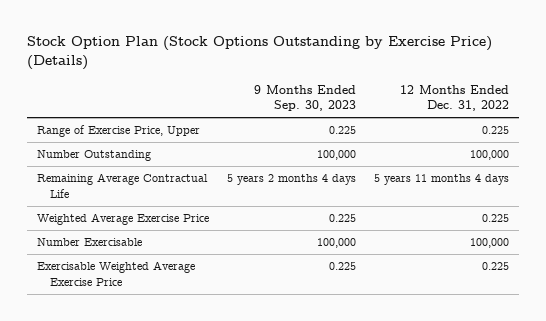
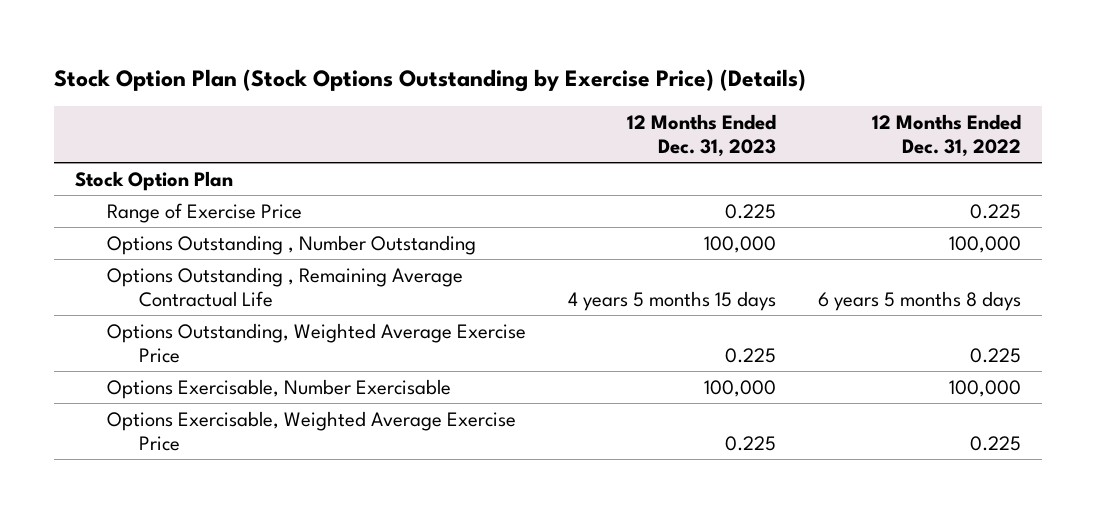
[254,84,357,112] 9 Months Ended Sep. 30, 2023 -> none
none -> [627,113,777,157] 12 Months Ended Dec. 31, 2023
none -> [75,170,234,191] Stock Option Plan
[36,125,200,138] Range of Exercise Price, Upper -> [107,202,303,223] Range of Exercise Price
[36,150,151,162] Number Outstanding -> [107,234,477,255] Options Outstanding , Number Outstanding
[36,173,208,198] Remaining Average Contractual Life -> [107,266,464,307] Options Outstanding , Remaining Average Contractual Life
[374,174,510,186] 5 years 11 months 4 days -> [818,290,1022,311] 6 years 5 months 8 days
[36,213,209,226] Weighted Average Exercise Price -> [107,322,527,363] Options Outstanding, Weighted Average Exercise Price
[36,238,142,247] Number Exercisable -> [107,378,452,399] Options Exercisable, Number Exercisable
[36,261,195,286] Exercisable Weighted Average Exercise Price -> [107,410,517,451] Options Exercisable, Weighted Average Exercise Price

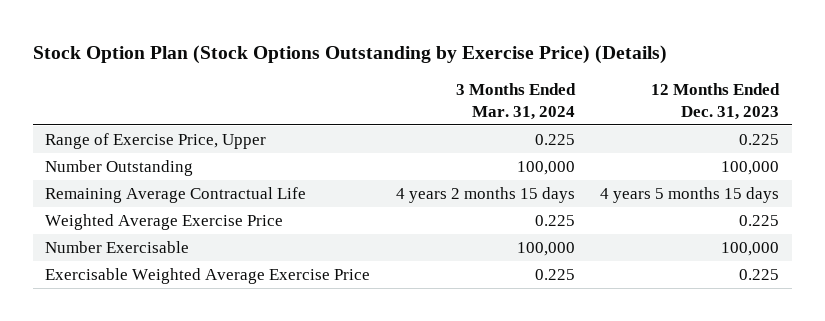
[872,113,1022,157] 12 Months Ended Dec. 31, 2022 -> none
none -> [455,82,576,120] 3 Months Ended Mar. 31, 2024
[75,170,234,191] Stock Option Plan -> none
[107,202,303,223] Range of Exercise Price -> [45,133,267,150] Range of Exercise Price, Upper
[107,234,477,255] Options Outstanding , Number Outstanding -> [45,160,194,177] Number Outstanding
[107,266,464,307] Options Outstanding , Remaining Average Contractual Life -> [45,187,307,204] Remaining Average Contractual Life
[107,322,527,363] Options Outstanding, Weighted Average Exercise Price -> [45,214,284,231] Weighted Average Exercise Price
[107,378,452,399] Options Exercisable, Number Exercisable -> [45,241,190,254] Number Exercisable
[107,410,517,451] Options Exercisable, Weighted Average Exercise Price -> [45,268,371,285] Exercisable Weighted Average Exercise Price

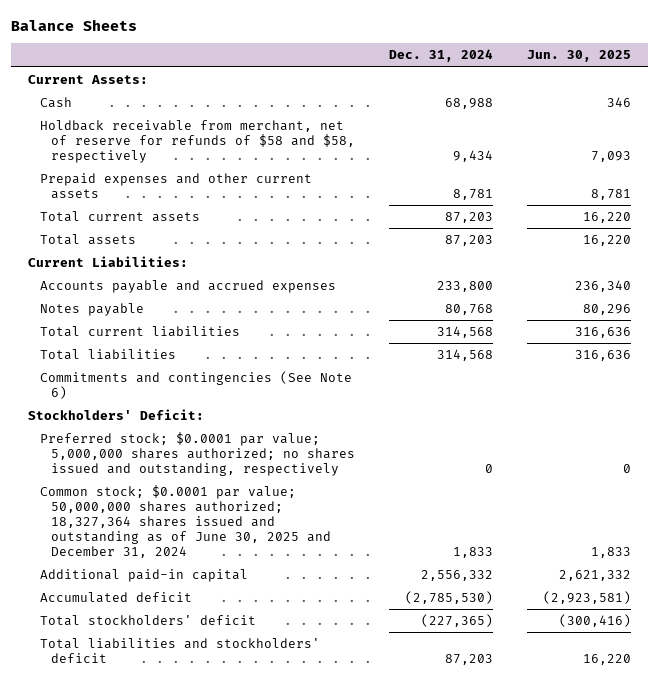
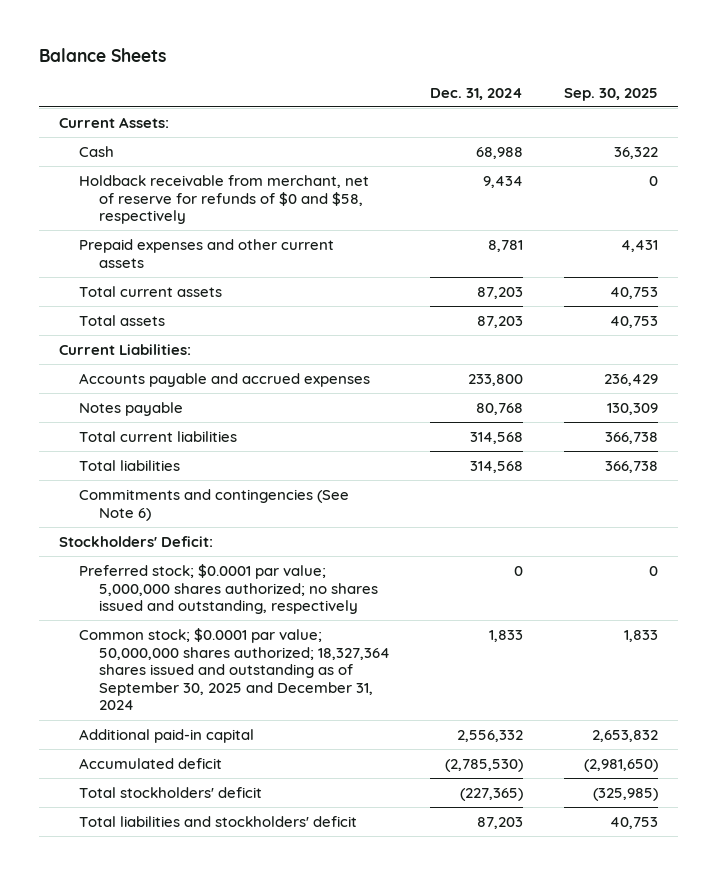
[527,50,632,63] Jun. 30, 2025 -> none
none -> [563,87,658,101] Sep. 30, 2025
[39,120,356,164] Holdback receivable from merchant, net of reserve for refunds of $58 and $58, respectively -> [79,174,370,225] Holdback receivable from merchant, net of reserve for refunds of $0 and $58, respectively
[39,485,332,559] Common stock; $0.0001 par value; 50,000,000 shares authorized; 18,327,364 shares issued and outstanding as of June 30, 2025 and December 31, 2024 -> [79,627,391,711] Common stock; $0.0001 par value; 50,000,000 shares authorized; 18,327,364 shares issued and outstanding as of September 30, 2025 and December 31, 2024

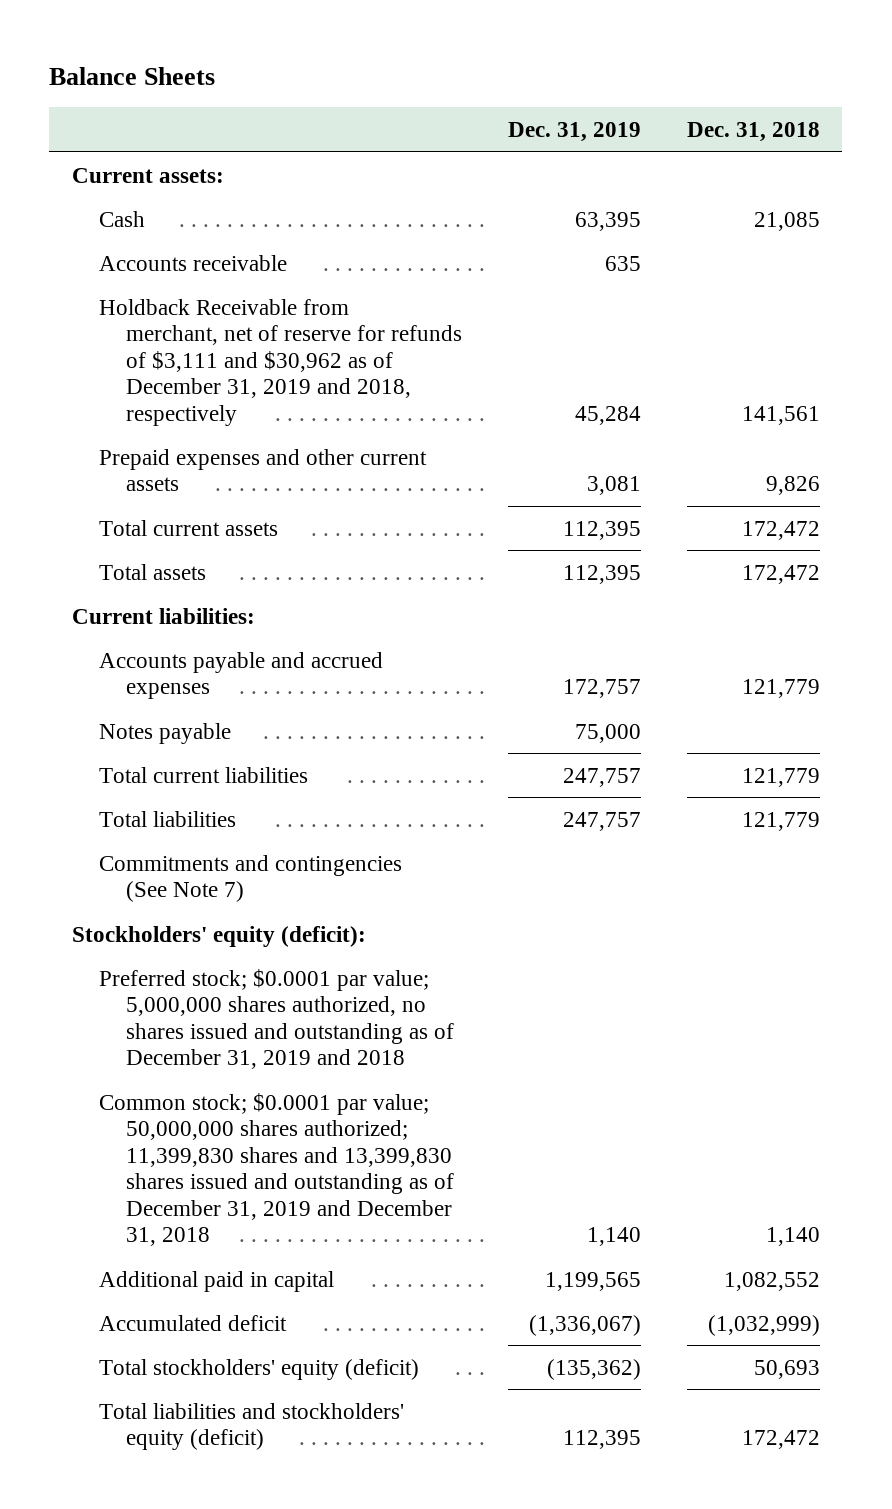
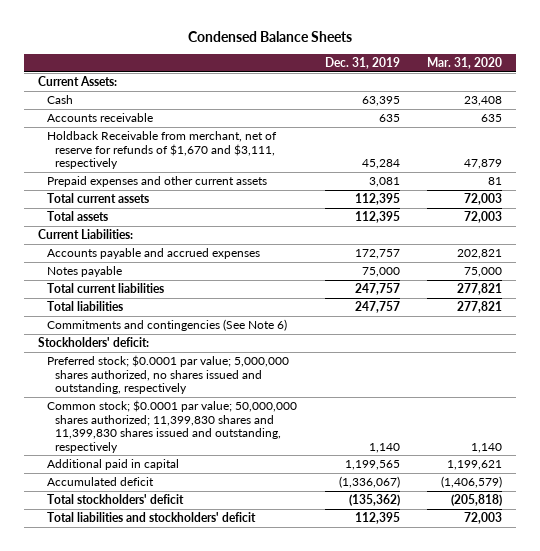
[49,66,216,85] Balance Sheets -> [188,31,353,43] Condensed Balance Sheets
[686,121,820,142] Dec. 31, 2018 -> none
none -> [427,57,503,70] Mar. 31, 2020
[72,167,225,183] Current assets: -> [38,76,118,87] Current Assets:
[99,298,463,426] Holdback Receivable from merchant, net of reserve for refunds of $3,111 and $30,962 as of December 31, 2019 and 2018, respectively -> [46,131,277,170] Holdback Receivable from merchant, net of reserve for refunds of $1,670 and $3,111, respectively
[72,607,256,624] Current liabilities: -> [38,229,134,240] Current Liabilities:
[99,854,403,903] Commitments and contingencies (See Note 7) -> [46,319,287,332] Commitments and contingencies (See Note 6)
[72,925,367,947] Stockholders' equity (deficit): -> [38,337,150,348] Stockholders' deficit:
[99,968,455,1070] Preferred stock; $0.0001 par value; 5,000,000 shares authorized, no shares issued and outstanding as of December 31, 2019 and 2018 -> [46,355,289,395] Preferred stock; $0.0001 par value; 5,000,000 shares authorized, no shares issued and outstanding, respectively
[99,1092,455,1247] Common stock; $0.0001 par value; 50,000,000 shares authorized; 11,399,830 shares and 13,399,830 shares issued and outstanding as of December 31, 2019 and December 31, 2018 -> [46,400,297,453] Common stock; $0.0001 par value; 50,000,000 shares authorized; 11,399,830 shares and 11,399,830 shares issued and outstanding, respectively
[99,1358,420,1380] Total stockholders' equity (deficit) -> [46,494,184,505] Total stockholders' deficit
[99,1402,405,1451] Total liabilities and stockholders' equity (deficit) -> [46,512,256,523] Total liabilities and stockholders' deficit

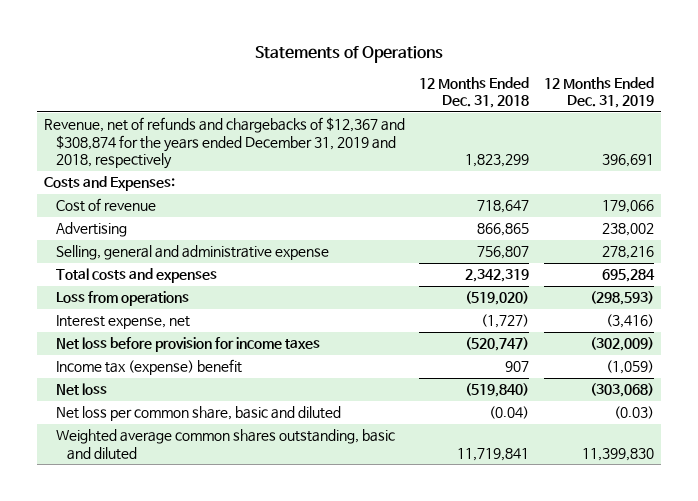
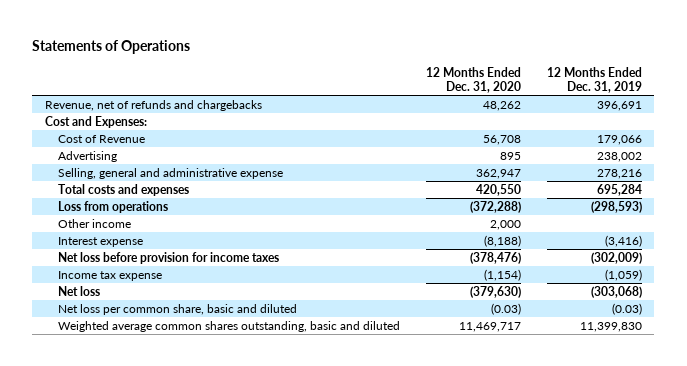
[419,76,530,108] 12 Months Ended Dec. 31, 2018 -> none
none -> [425,66,521,93] 12 Months Ended Dec. 31, 2020
[44,117,406,169] Revenue, net of refunds and chargebacks of $12,367 and $308,874 for the years ended December 31, 2019 and 2018, respectively -> [45,100,263,112] Revenue, net of refunds and chargebacks
[44,176,176,192] Costs and Expenses: -> [45,116,148,129] Cost and Expenses:
[55,198,156,213] Cost of revenue -> [58,135,146,144] Cost of Revenue
none -> [58,219,132,229] Other income
[55,315,190,330] Interest expense, net -> [58,237,144,248] Interest expense
[55,359,242,376] Income tax (expense) benefit -> [58,271,163,282] Income tax expense

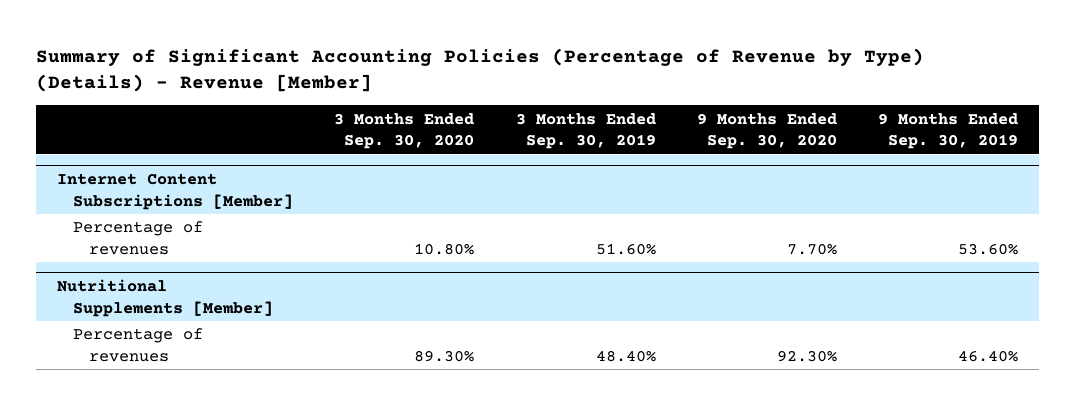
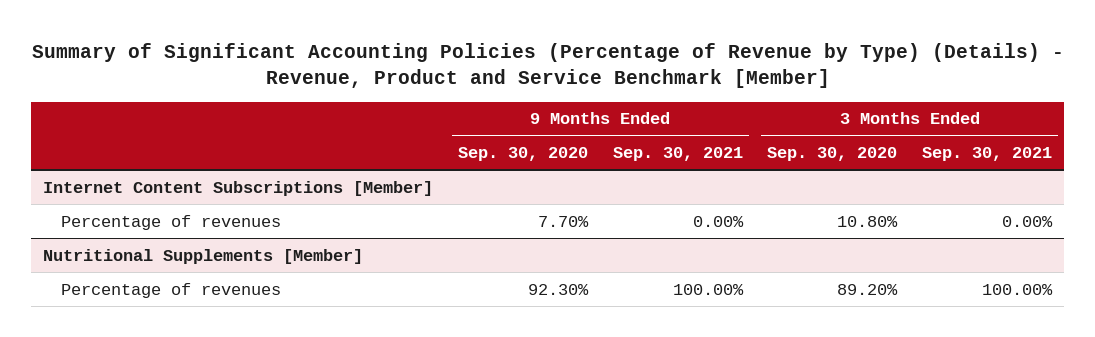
[36,48,925,93] Summary of Significant Accounting Policies (Percentage of Revenue by Type) (Details) - Revenue [Member] -> [31,42,1064,89] Summary of Significant Accounting Policies (Percentage of Revenue by Type) (Details) - Revenue, Product and Service Benchmark [Member]
[515,112,656,150] 3 Months Ended Sep. 30, 2019 -> none
[878,112,1019,150] 9 Months Ended Sep. 30, 2019 -> none
none -> [612,147,743,162] Sep. 30, 2021
none -> [921,147,1052,162] Sep. 30, 2021
[414,349,475,362] 89.30% -> [837,283,899,295] 89.20%

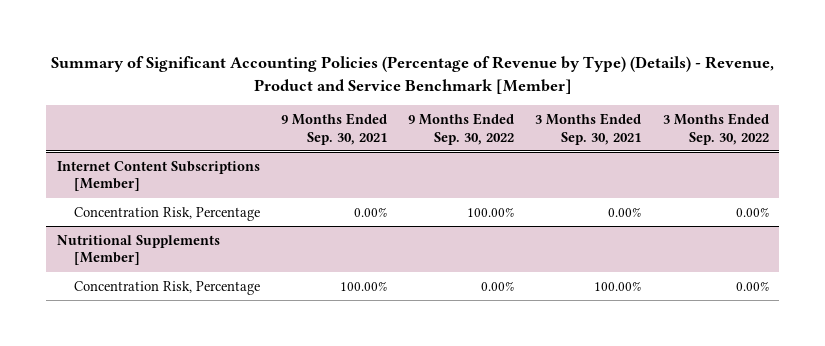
[458,147,589,162] Sep. 30, 2020 -> none
[767,147,898,162] Sep. 30, 2020 -> none
none -> [408,112,515,145] 9 Months Ended Sep. 30, 2022
none -> [662,112,769,145] 3 Months Ended Sep. 30, 2022
[61,214,282,230] Percentage of revenues -> [73,206,260,221] Concentration Risk, Percentage
[61,282,282,298] Percentage of revenues -> [73,280,260,295] Concentration Risk, Percentage

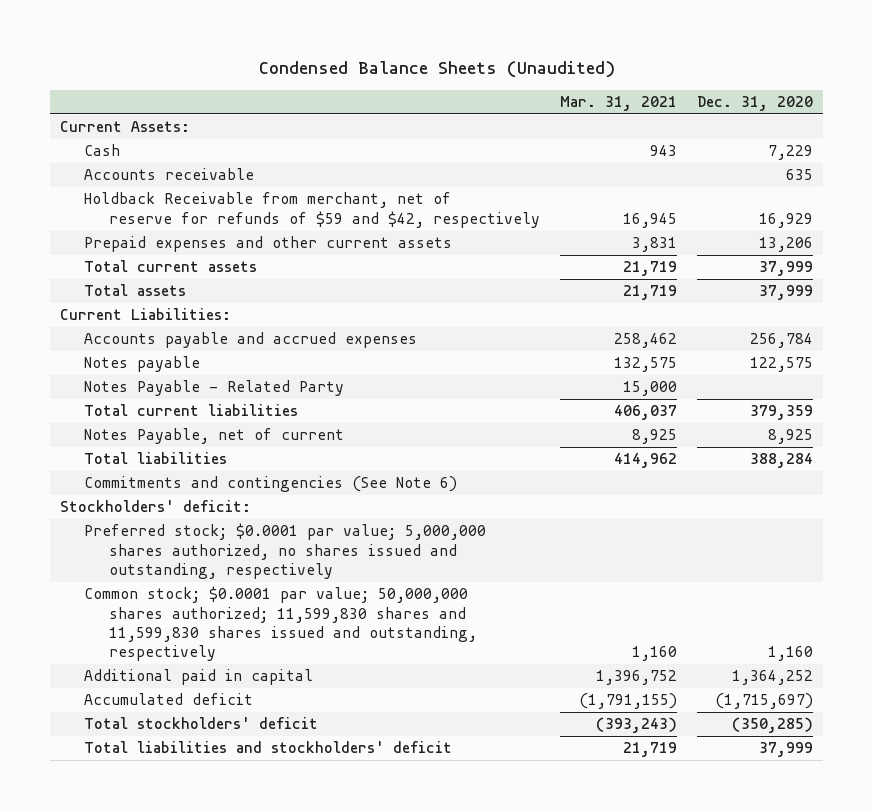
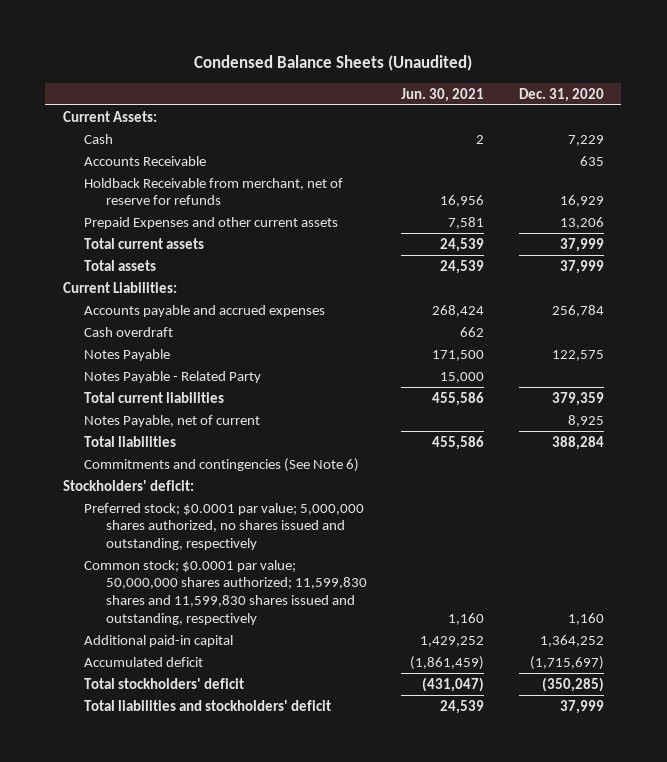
[559,96,677,112] Mar. 31, 2021 -> none
none -> [401,87,485,102] Jun. 30, 2021
[84,168,255,181] Accounts receivable -> [84,155,207,166] Accounts Receivable
[84,192,540,228] Holdback Receivable from merchant, net of reserve for refunds of $59 and $42, respectively -> [84,177,344,206] Holdback Receivable from merchant, net of reserve for refunds
[84,236,453,253] Prepaid expenses and other current assets -> [84,216,339,229] Prepaid Expenses and other current assets
none -> [84,326,174,337] Cash overdraft
[84,356,201,373] Notes payable -> [84,348,171,361] Notes Payable
[84,669,314,686] Additional paid in capital -> [84,634,234,647] Additional paid-in capital

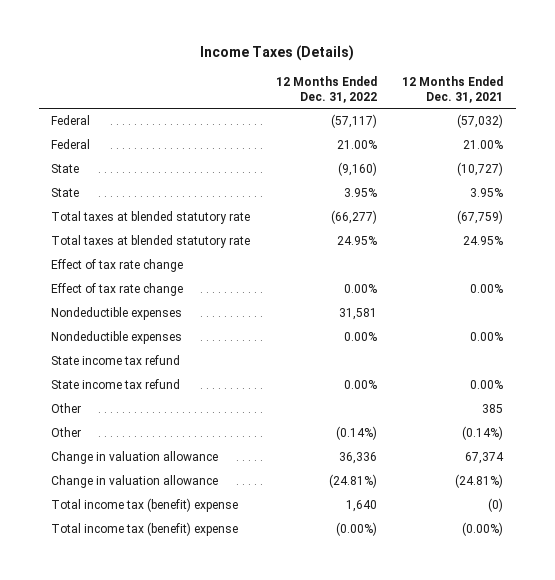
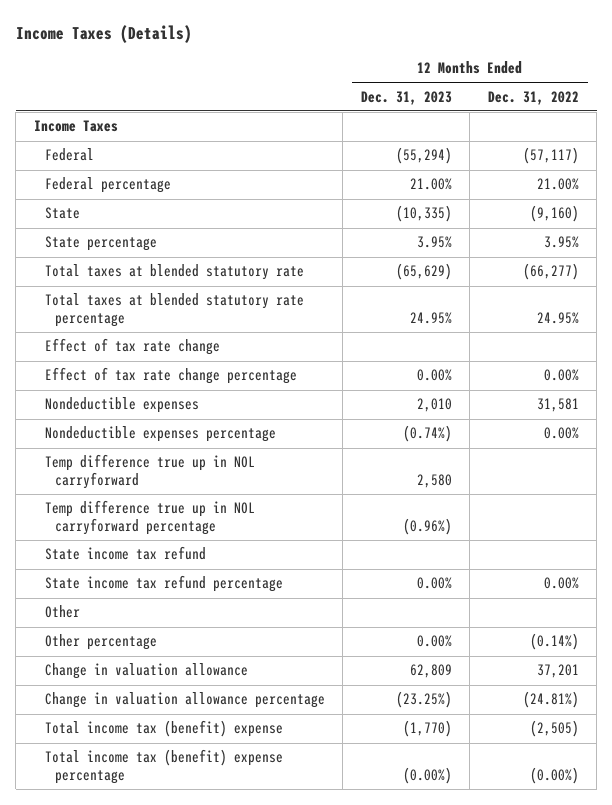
[402,75,504,103] 12 Months Ended Dec. 31, 2021 -> none
none -> [360,90,452,105] Dec. 31, 2023
none -> [33,120,118,133] Income Taxes
[51,139,91,150] Federal -> [44,177,171,194] Federal percentage
[51,188,80,198] State -> [44,236,157,252] State percentage
[51,235,251,249] Total taxes at blended statutory rate -> [44,293,304,327] Total taxes at blended statutory rate percentage
[51,283,184,297] Effect of tax rate change -> [44,367,297,385] Effect of tax rate change percentage
[51,331,183,345] Nondeductible expenses -> [44,426,276,443] Nondeductible expenses percentage
none -> [44,454,255,489] Temp difference true up in NOL carryforward
none -> [44,500,255,535] Temp difference true up in NOL carryforward percentage
[51,379,181,390] State income tax refund -> [44,575,283,593] State income tax refund percentage
[51,427,82,438] Other -> [44,634,157,651] Other percentage
[338,452,377,465] 36,336 -> [536,664,579,679] 37,201
[51,475,219,489] Change in valuation allowance -> [44,692,325,709] Change in valuation allowance percentage
[345,500,377,513] 1,640 -> [529,720,579,738] (2,505)
[51,522,239,537] Total income tax (benefit) expense -> [44,749,283,784] Total income tax (benefit) expense percentage

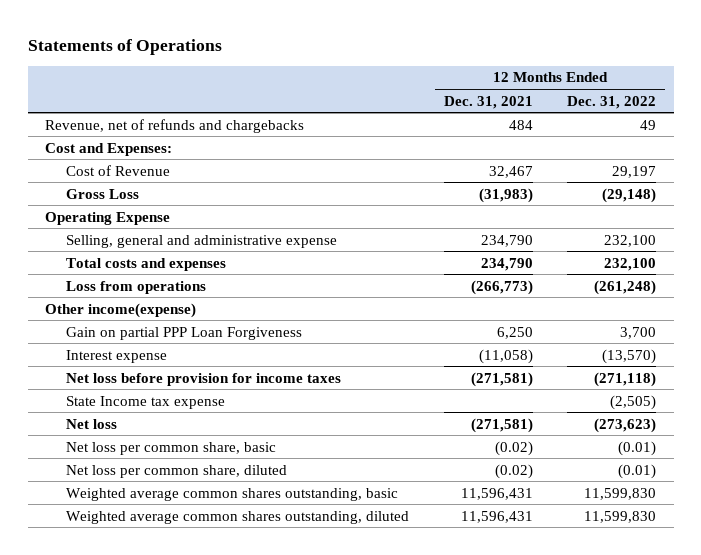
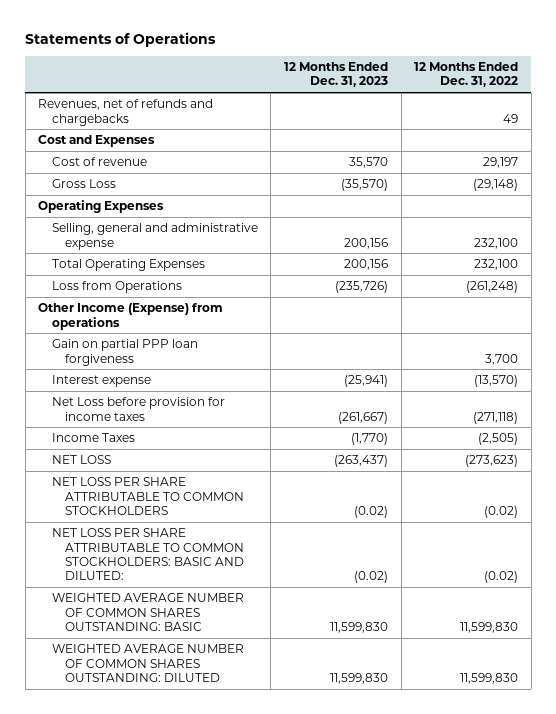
[443,95,533,109] Dec. 31, 2021 -> none
none -> [283,62,388,88] 12 Months Ended Dec. 31, 2023
[44,118,304,133] Revenue, net of refunds and chargebacks -> [38,99,214,126] Revenues, net of refunds and chargebacks
[44,142,172,156] Cost and Expenses: -> [38,135,156,148] Cost and Expenses
[66,164,171,176] Cost of Revenue -> [51,157,147,167] Cost of revenue
[44,211,170,225] Operating Expense -> [38,200,165,214] Operating Expenses
[66,257,227,271] Total costs and expenses -> [51,259,205,272] Total Operating Expenses
[66,280,207,294] Loss from operations -> [51,281,182,294] Loss from Operations
[44,302,196,318] Other income(expense) -> [38,303,224,330] Other Income (Expense) from operations
[66,326,303,340] Gain on partial PPP Loan Forgiveness -> [51,339,198,366] Gain on partial PPP loan forgiveness
[66,372,342,386] Net loss before provision for income taxes -> [51,397,225,421] Net Loss before provision for income taxes
[66,395,226,409] State Income tax expense -> [51,433,135,443] Income Taxes
[66,418,118,429] Net loss -> [51,455,111,465] NET LOSS
[66,441,277,455] Net loss per common share, basic -> [51,477,245,515] NET LOSS PER SHARE ATTRIBUTABLE TO COMMON STOCKHOLDERS
[618,440,657,456] (0.01) -> [484,505,519,518] (0.02)
[66,464,288,478] Net loss per common share, diluted -> [51,528,245,581] NET LOSS PER SHARE ATTRIBUTABLE TO COMMON STOCKHOLDERS: BASIC AND DILUTED:
[618,463,657,479] (0.01) -> [484,571,519,584] (0.02)
[66,487,399,501] Weighted average common shares outstanding, basic -> [51,593,244,631] WEIGHTED AVERAGE NUMBER OF COMMON SHARES OUTSTANDING: BASIC
[66,510,410,524] Weighted average common shares outstanding, diluted -> [51,644,244,682] WEIGHTED AVERAGE NUMBER OF COMMON SHARES OUTSTANDING: DILUTED

